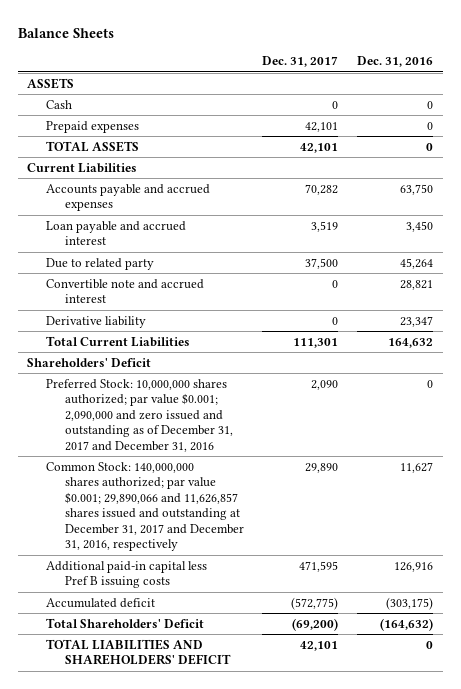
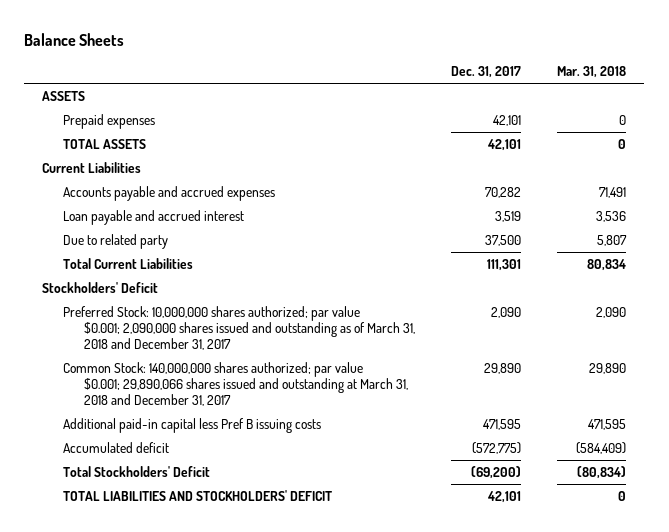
[357,56,434,68] Dec. 31, 2016 -> none
none -> [557,66,627,79] Mar. 31, 2018
[45,99,72,109] Cash -> none
[45,278,204,304] Convertible note and accrued interest -> none
[45,315,146,328] Derivative liability -> none
[27,357,152,367] Shareholders' Deficit -> [42,282,159,294] Stockholders' Deficit
[45,378,233,452] Preferred Stock: 10,000,000 shares authorized; par value $0.001; 2,090,000 and zero issued and outstanding as of December 31, 2017 and December 31, 2016 -> [63,306,416,350] Preferred Stock: 10,000,000 shares authorized; par value $0.001; 2,090,000 shares issued and outstanding as of March 31, 2018 and December 31, 2017
[45,461,244,552] Common Stock: 140,000,000 shares authorized; par value $0.001; 29,890,066 and 11,626,857 shares issued and outstanding at December 31, 2017 and December 31, 2016, respectively -> [63,362,409,406] Common Stock: 140,000,000 shares authorized; par value $0.001; 29,890,066 shares issued and outstanding at March 31, 2018 and December 31, 2017
[45,617,204,628] Total Shareholders' Deficit -> [63,466,211,478] Total Stockholders' Deficit
[45,638,231,666] TOTAL LIABILITIES AND SHAREHOLDERS' DEFICIT -> [63,490,333,502] TOTAL LIABILITIES AND STOCKHOLDERS' DEFICIT

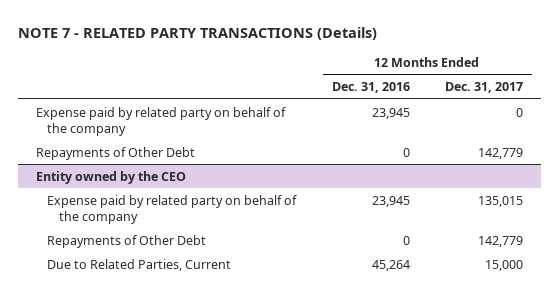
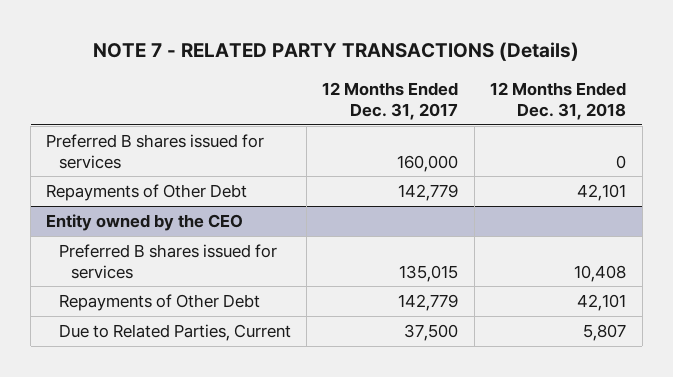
[331,82,410,94] Dec. 31, 2016 -> none
none -> [490,82,627,120] 12 Months Ended Dec. 31, 2018
[35,106,286,136] Expense paid by related party on behalf of the company -> none
none -> [46,133,265,169] Preferred B shares issued for services
[47,194,298,224] Expense paid by related party on behalf of the company -> [58,243,277,279] Preferred B shares issued for services
[484,259,523,271] 15,000 -> [404,323,459,341] 37,500

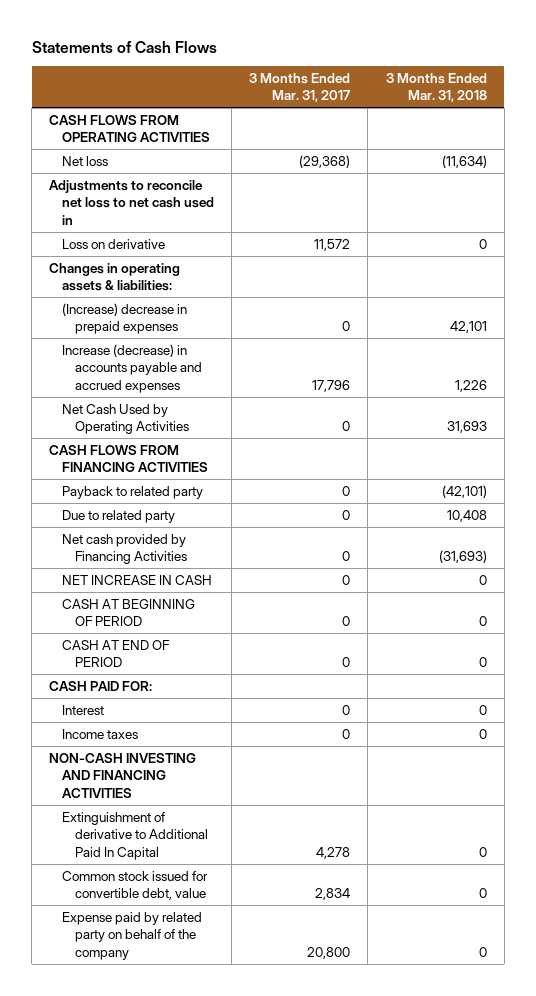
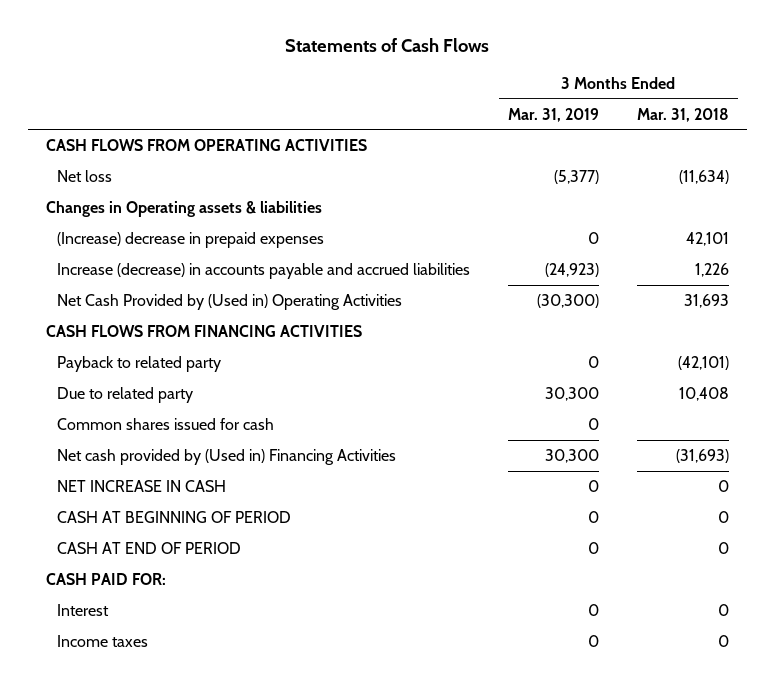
[249,72,351,103] 3 Months Ended Mar. 31, 2017 -> none
none -> [508,107,600,122] Mar. 31, 2019
[49,179,215,225] Adjustments to reconcile net loss to net cash used in -> none
[62,238,166,249] Loss on derivative -> none
[49,262,181,292] Changes in operating assets & liabilities: -> [46,200,323,217] Changes in Operating assets & liabilities
[62,343,202,393] Increase (decrease) in accounts payable and accrued expenses -> [57,262,471,279] Increase (decrease) in accounts payable and accrued liabilities
[62,403,189,435] Net Cash Used by Operating Activities -> [57,293,403,310] Net Cash Provided by (Used in) Operating Activities
none -> [57,417,275,430] Common shares issued for cash
[62,533,187,565] Net cash provided by Financing Activities -> [57,448,397,465] Net cash provided by (Used in) Financing Activities
[49,752,197,798] NON-CASH INVESTING AND FINANCING ACTIVITIES -> none
[62,811,208,860] Extinguishment of derivative to Additional Paid In Capital -> none
[62,870,209,901] Common stock issued for convertible debt, value -> none
[62,911,203,960] Expense paid by related party on behalf of the company -> none

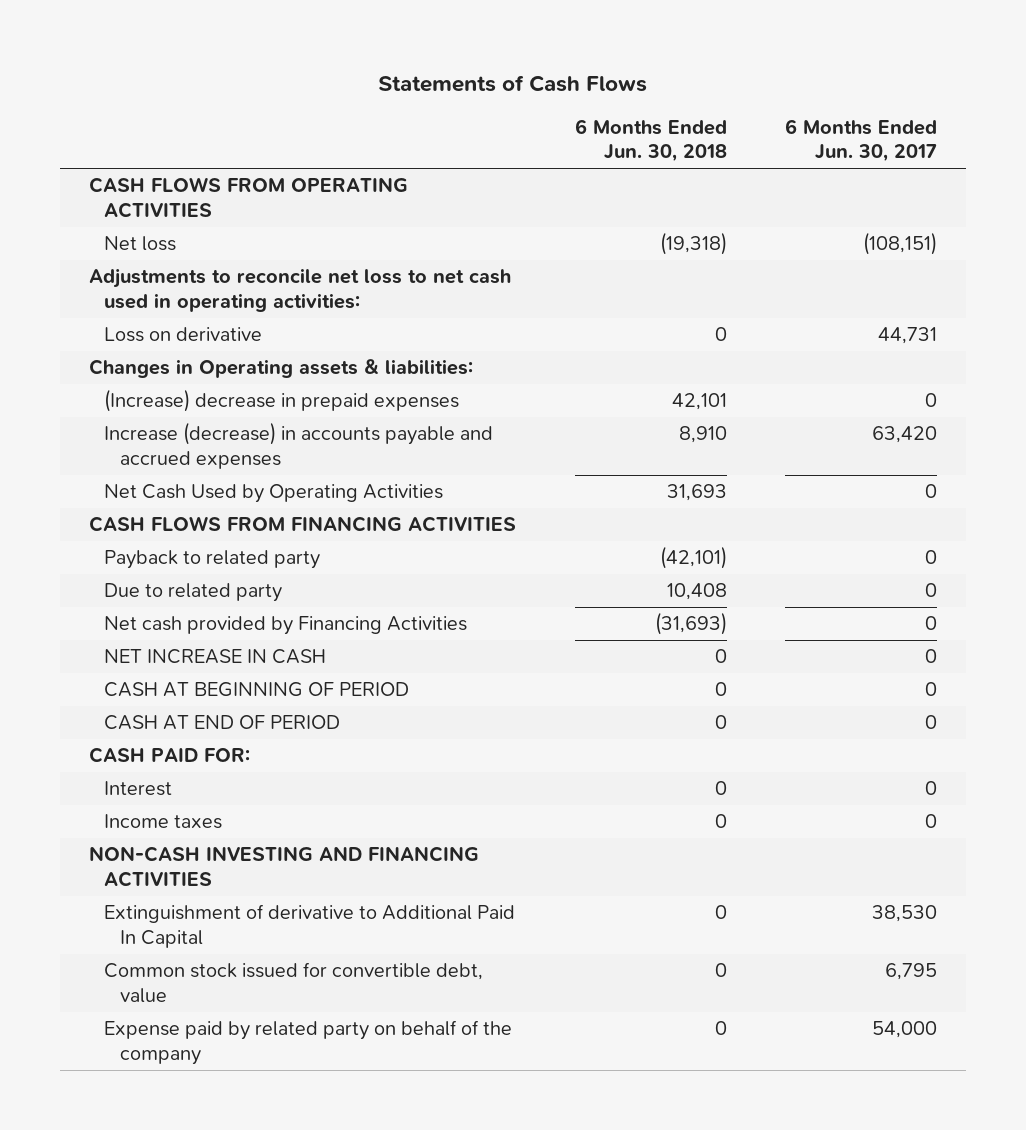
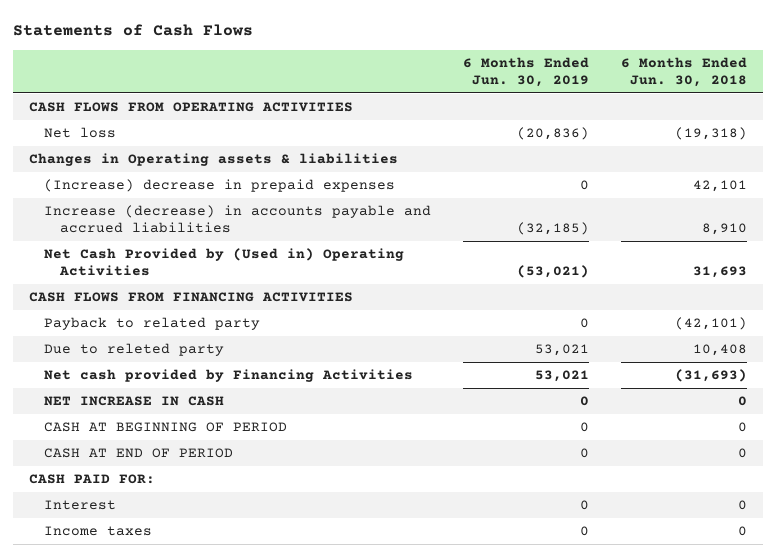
[785,118,938,163] 6 Months Ended Jun. 30, 2017 -> none
none -> [463,56,590,88] 6 Months Ended Jun. 30, 2019
[89,268,512,312] Adjustments to reconcile net loss to net cash used in operating activities: -> none
[104,327,263,343] Loss on derivative -> none
[89,359,474,379] Changes in Operating assets & liabilities: -> [28,153,398,167] Changes in Operating assets & liabilities
[104,422,494,469] Increase (decrease) in accounts payable and accrued expenses -> [44,205,432,234] Increase (decrease) in accounts payable and accrued liabilities
[104,484,444,504] Net Cash Used by Operating Activities -> [44,248,405,277] Net Cash Provided by (Used in) Operating Activities
[104,583,283,603] Due to related party -> [44,343,225,357] Due to releted party
[89,846,480,887] NON-CASH INVESTING AND FINANCING ACTIVITIES -> none
[104,904,516,948] Extinguishment of derivative to Additional Paid In Capital -> none
[104,962,484,1003] Common stock issued for convertible debt, value -> none
[104,1020,513,1065] Expense paid by related party on behalf of the company -> none

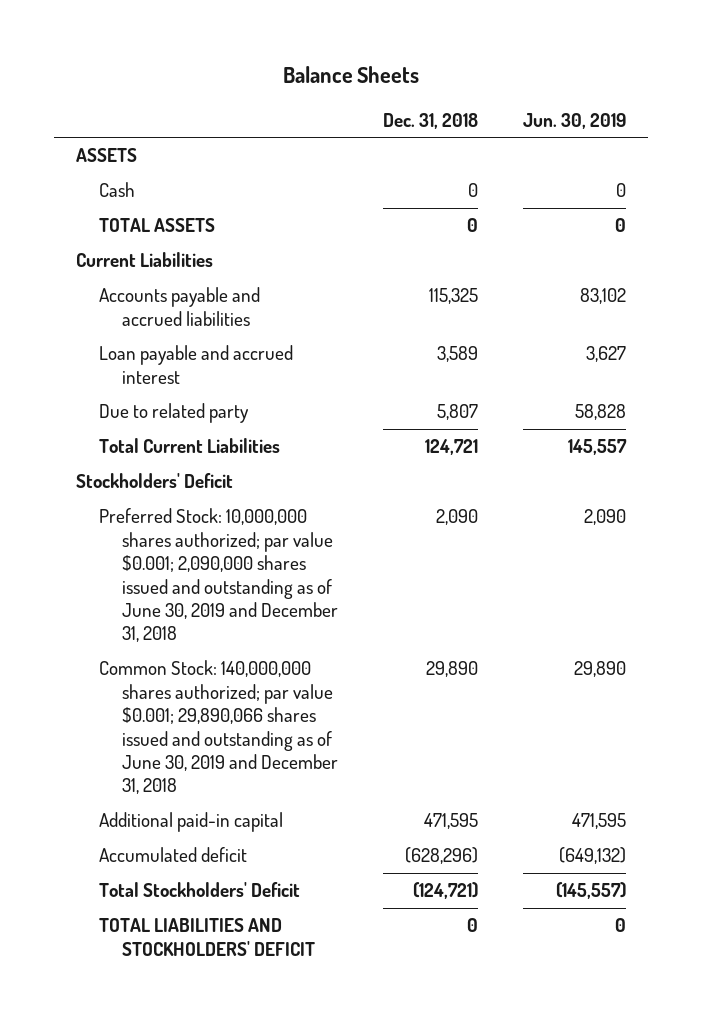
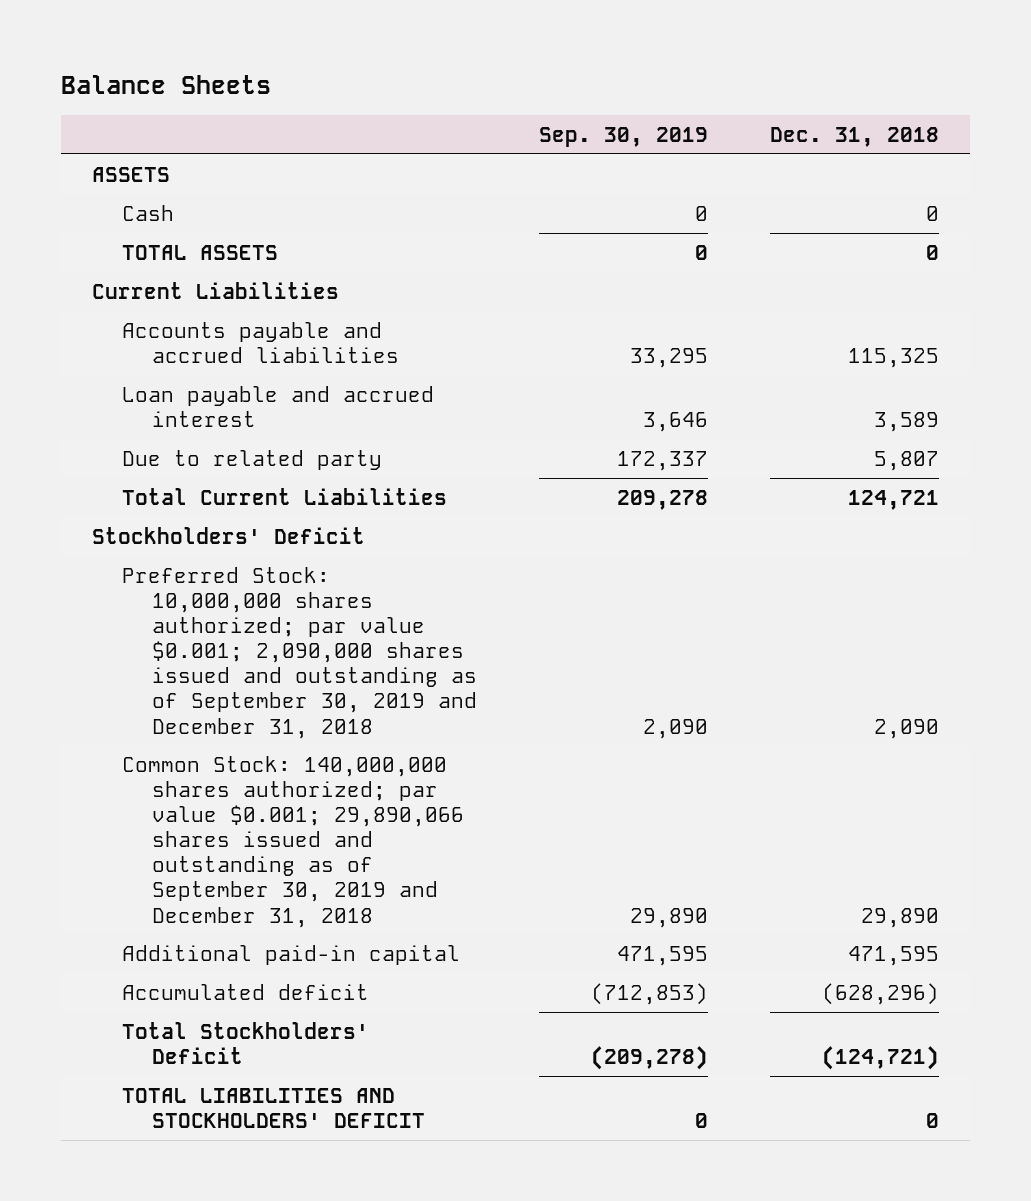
[522,112,626,129] Jun. 30, 2019 -> none
none -> [539,126,709,147] Sep. 30, 2019
[99,508,338,643] Preferred Stock: 10,000,000 shares authorized; par value $0.001; 2,090,000 shares issued and outstanding as of June 30, 2019 and December 31, 2018 -> [122,566,478,739] Preferred Stock: 10,000,000 shares authorized; par value $0.001; 2,090,000 shares issued and outstanding as of September 30, 2019 and December 31, 2018
[99,660,338,795] Common Stock: 140,000,000 shares authorized; par value $0.001; 29,890,066 shares issued and outstanding as of June 30, 2019 and December 31, 2018 -> [122,755,465,928] Common Stock: 140,000,000 shares authorized; par value $0.001; 29,890,066 shares issued and outstanding as of September 30, 2019 and December 31, 2018

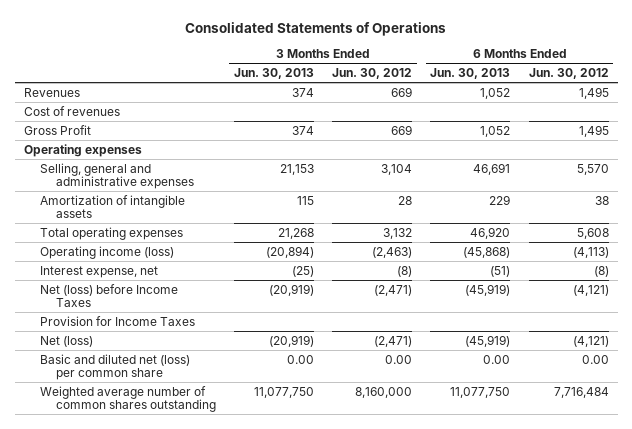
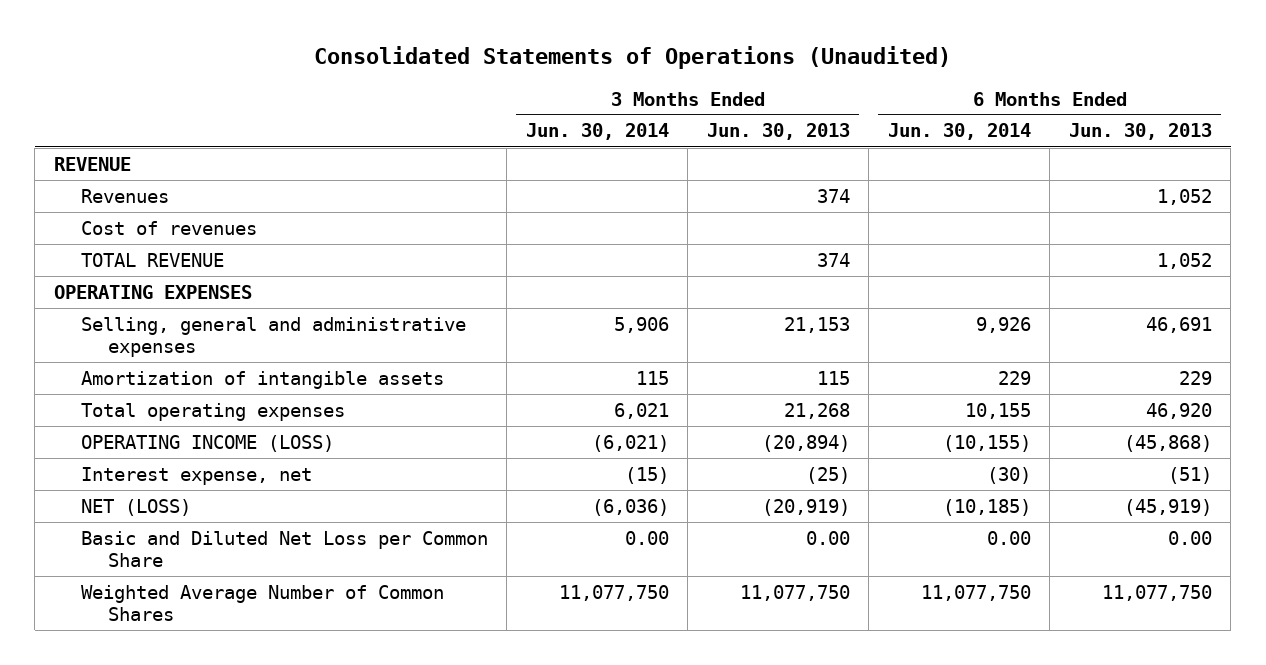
[185,21,447,36] Consolidated Statements of Operations -> [313,46,951,70] Consolidated Statements of Operations (Unaudited)
[332,68,413,80] Jun. 30, 2012 -> none
[528,68,609,80] Jun. 30, 2012 -> none
none -> [525,123,669,141] Jun. 30, 2014
none -> [887,123,1031,141] Jun. 30, 2014
none -> [53,156,131,171] REVENUE
[23,124,91,135] Gross Profit -> [80,252,224,267] TOTAL REVENUE
[23,143,142,157] Operating expenses -> [53,284,252,299] OPERATING EXPENSES
[39,245,174,259] Operating income (loss) -> [80,434,334,452] OPERATING INCOME (LOSS)
[39,283,178,308] Net (loss) before Income Taxes -> none
[39,315,195,326] Provision for Income Taxes -> none
[39,335,93,347] Net (loss) -> [80,498,191,516] NET (LOSS)
[39,353,190,381] Basic and diluted net (loss) per common share -> [80,530,488,568] Basic and Diluted Net Loss per Common Share
[39,385,216,413] Weighted average number of common shares outstanding -> [80,584,444,622] Weighted Average Number of Common Shares

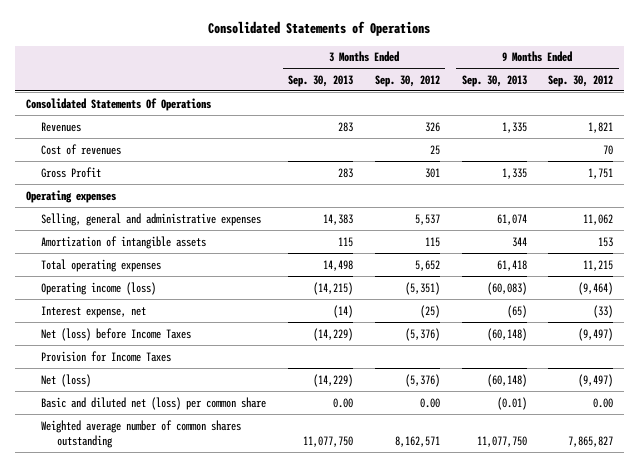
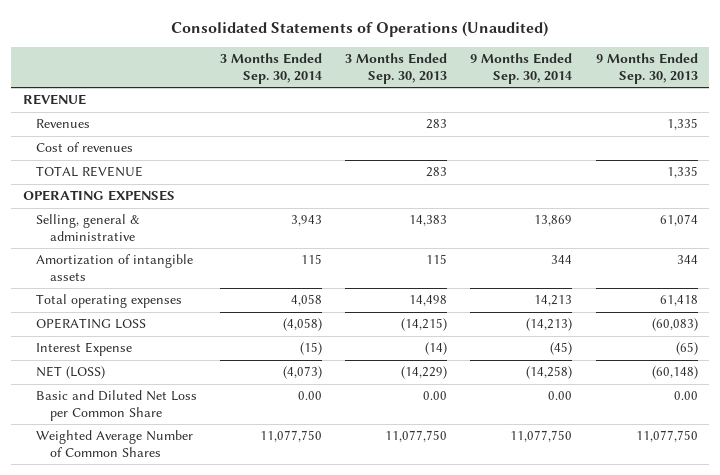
[208,21,431,37] Consolidated Statements of Operations -> [171,20,549,37] Consolidated Statements of Operations (Unaudited)
[374,74,440,87] Sep. 30, 2012 -> none
[548,74,614,87] Sep. 30, 2012 -> none
none -> [220,53,323,84] 3 Months Ended Sep. 30, 2014
none -> [470,53,573,84] 9 Months Ended Sep. 30, 2014
[25,97,211,111] Consolidated Statements Of Operations -> none
none -> [22,94,86,106] REVENUE
[41,166,102,178] Gross Profit -> [36,166,144,178] TOTAL REVENUE
[25,189,116,203] Operating expenses -> [22,190,175,202] OPERATING EXPENSES
[41,212,262,226] Selling, general and administrative expenses -> [36,214,141,242] Selling, general & administrative
[41,327,192,341] Net (loss) before Income Taxes -> none
[41,350,172,362] Provision for Income Taxes -> none
[41,281,157,295] Operating income (loss) -> [36,318,147,330] OPERATING LOSS
[41,305,147,318] Interest expense, net -> [36,342,133,357] Interest Expense
[41,373,92,387] Net (loss) -> [36,366,106,380] NET (LOSS)
[41,396,267,410] Basic and diluted net (loss) per common share -> [36,390,198,422] Basic and Diluted Net Loss per Common Share
[496,396,527,410] (0.01) -> [673,391,698,401] 0.00
[41,419,242,448] Weighted average number of common shares outstanding -> [36,430,194,458] Weighted Average Number of Common Shares

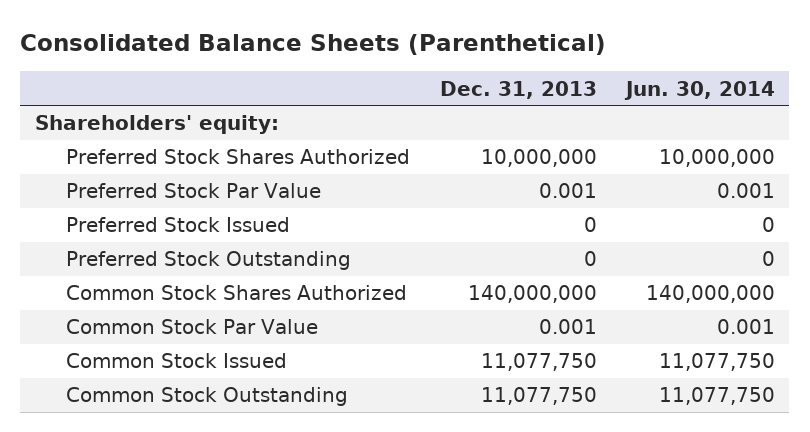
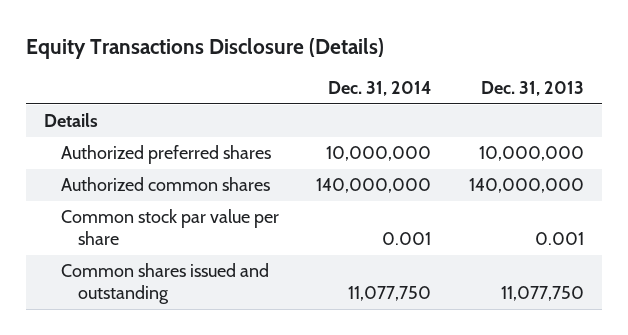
[20,34,607,56] Consolidated Balance Sheets (Parenthetical) -> [25,37,384,59] Equity Transactions Disclosure (Details)
[623,80,775,100] Jun. 30, 2014 -> none
none -> [328,80,432,96] Dec. 31, 2014
[34,115,279,135] Shareholders' equity: -> none
[66,183,322,199] Preferred Stock Par Value -> none
[66,217,291,233] Preferred Stock Issued -> none
[66,251,352,271] Preferred Stock Outstanding -> none
[66,353,288,369] Common Stock Issued -> none
none -> [44,113,99,128] Details
[66,149,411,165] Preferred Stock Shares Authorized -> [61,145,272,165] Authorized preferred shares
[66,285,408,301] Common Stock Shares Authorized -> [61,177,271,192] Authorized common shares
[66,319,319,335] Common Stock Par Value -> [61,209,280,246] Common stock par value per share
[66,387,349,407] Common Stock Outstanding -> [61,263,270,305] Common shares issued and outstanding

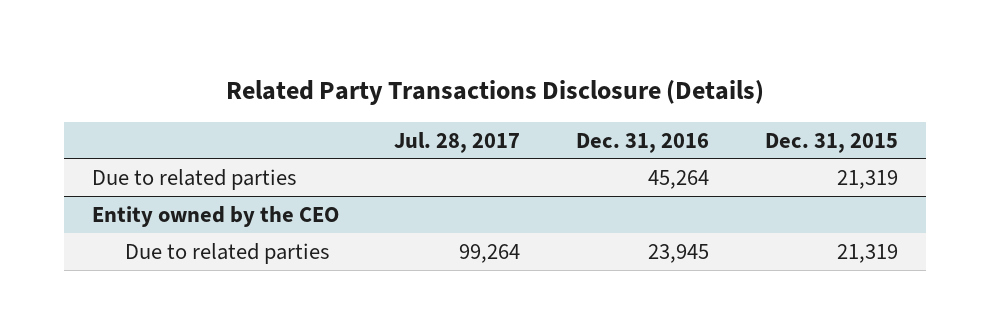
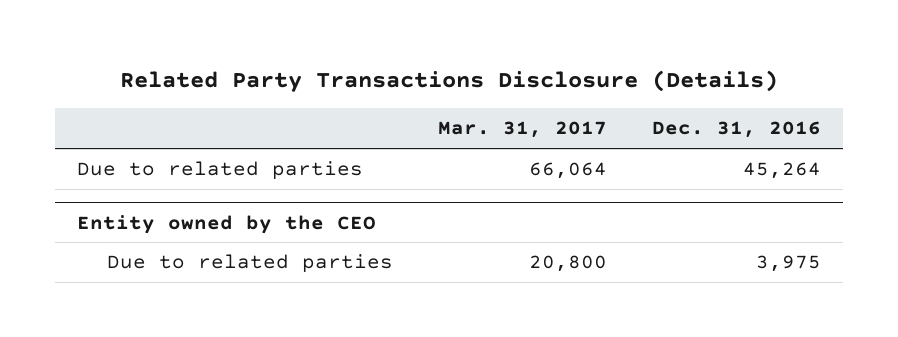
[394,131,521,153] Jul. 28, 2017 -> none
[764,132,898,153] Dec. 31, 2015 -> none
none -> [438,121,608,139] Mar. 31, 2017
[648,243,710,263] 23,945 -> [756,255,822,273] 3,975

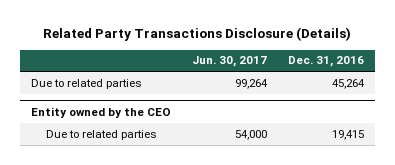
[438,121,608,139] Mar. 31, 2017 -> none
none -> [191,56,267,68] Jun. 30, 2017
[756,255,822,273] 3,975 -> [332,129,365,140] 19,415

